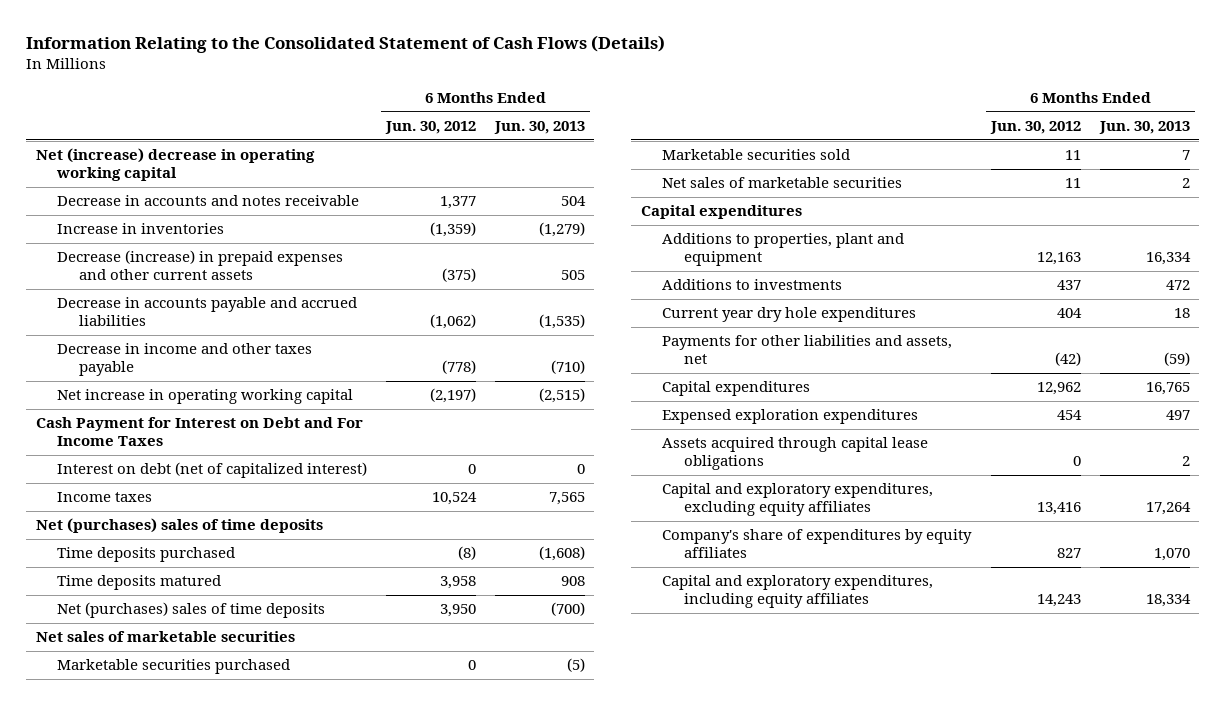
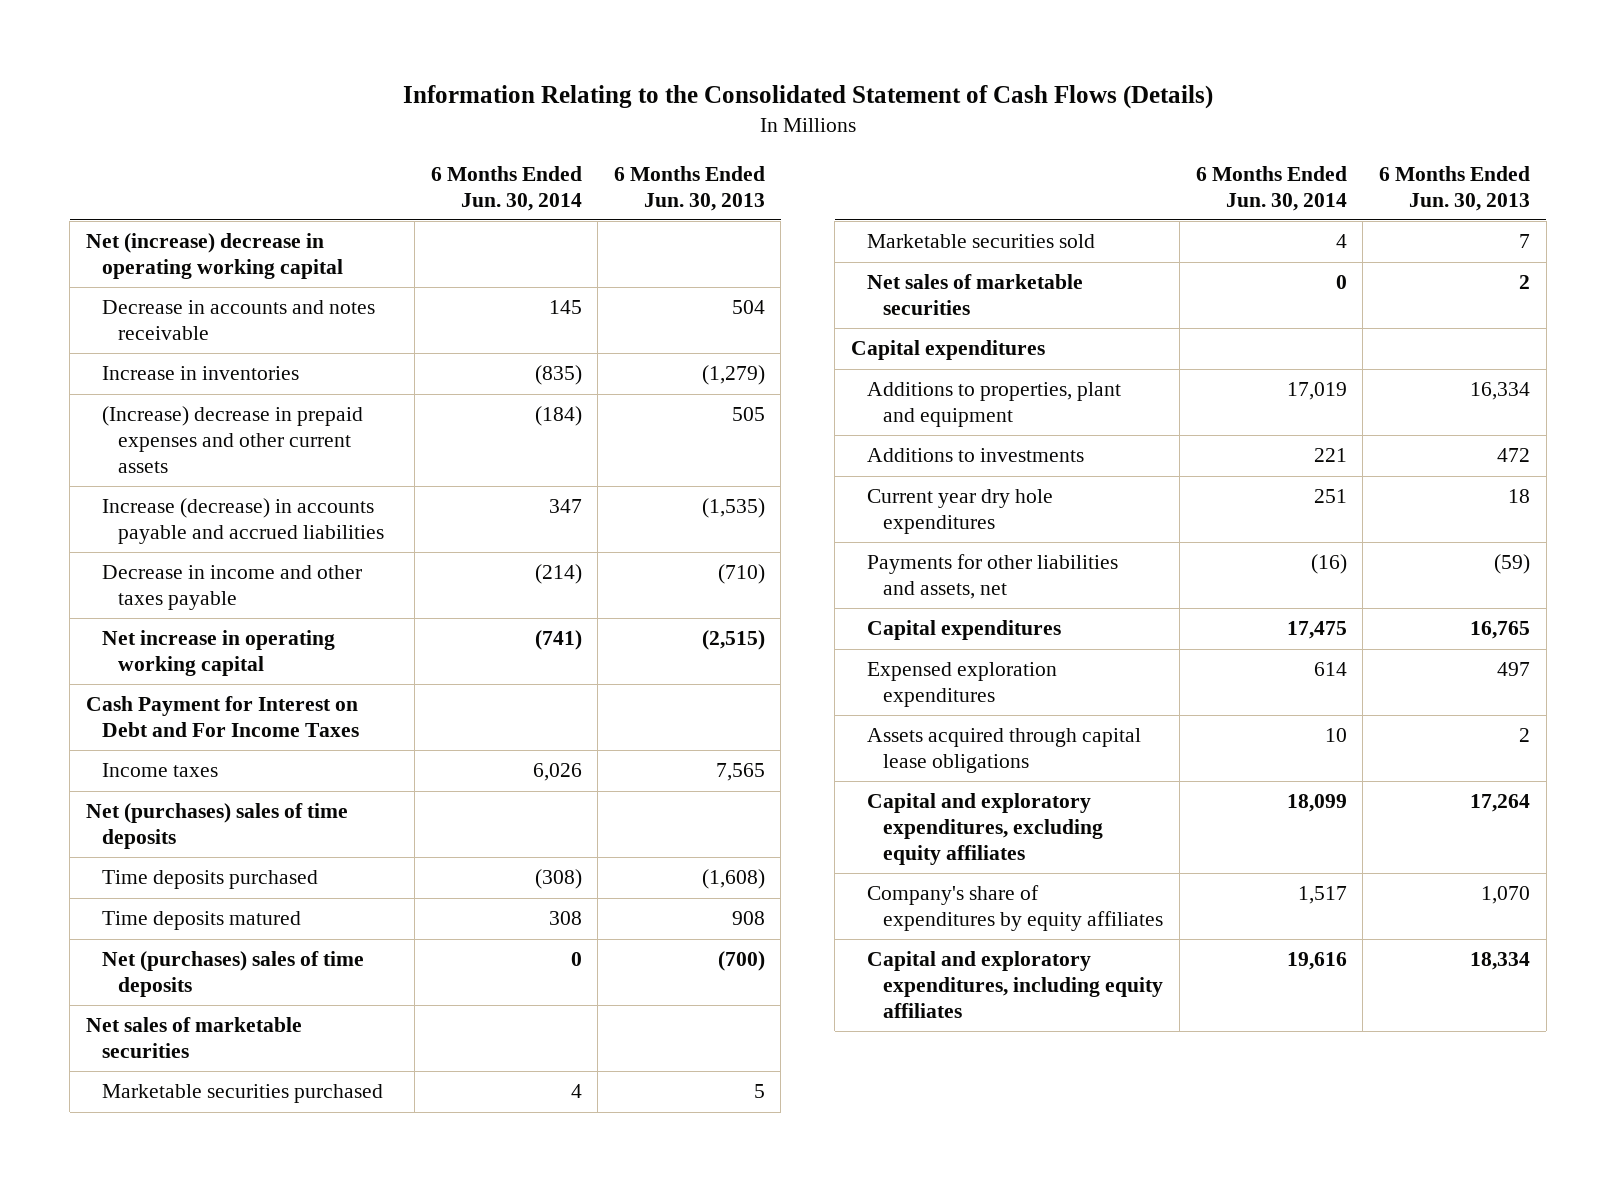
[385,121,477,135] Jun. 30, 2012 -> none
none -> [430,166,582,211] 6 Months Ended Jun. 30, 2014
[57,250,344,281] Decrease (increase) in prepaid expenses and other current assets -> [102,406,364,473] (Increase) decrease in prepaid expenses and other current assets
[57,297,358,327] Decrease in accounts payable and accrued liabilities -> [102,498,385,544] Increase (decrease) in accounts payable and accrued liabilities
[57,462,368,479] Interest on debt (net of capitalized interest) -> none
[566,658,585,673] (5) -> [753,1084,765,1099] 5

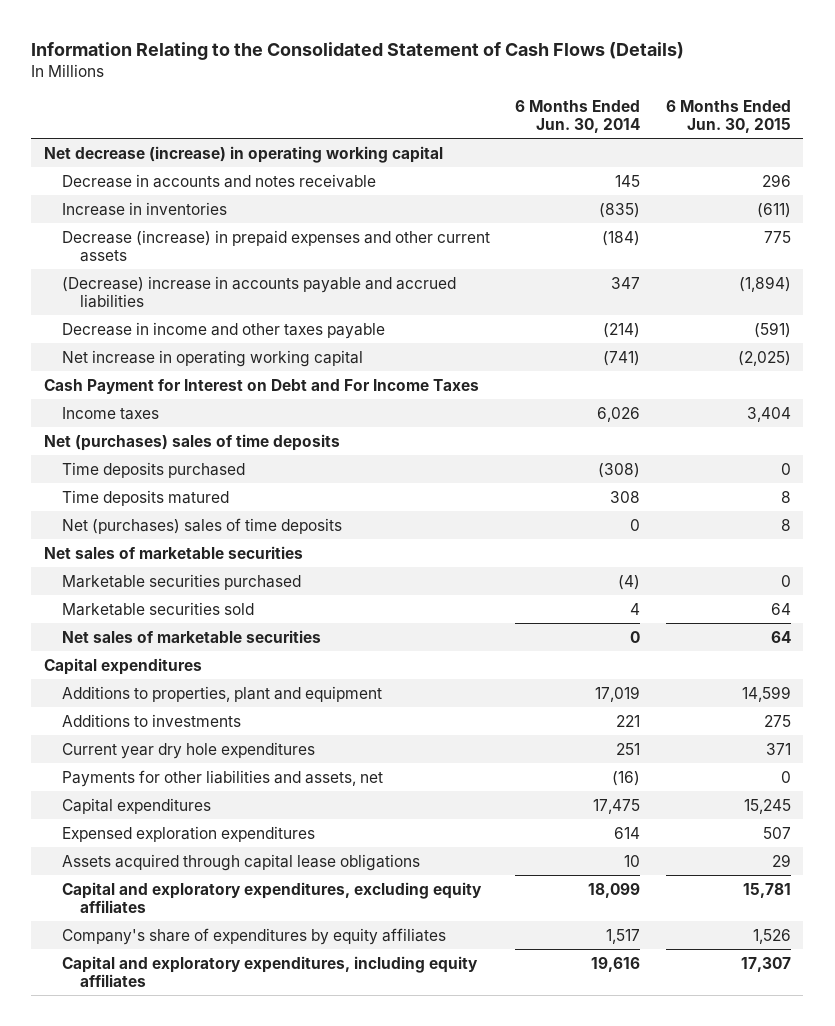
[613,166,765,211] 6 Months Ended Jun. 30, 2013 -> none
none -> [665,99,791,134] 6 Months Ended Jun. 30, 2015
[85,233,344,279] Net (increase) decrease in operating working capital -> [44,145,444,163] Net decrease (increase) in operating working capital
[102,406,364,473] (Increase) decrease in prepaid expenses and other current assets -> [61,229,490,262] Decrease (increase) in prepaid expenses and other current assets
[102,498,385,544] Increase (decrease) in accounts payable and accrued liabilities -> [61,275,456,308] (Decrease) increase in accounts payable and accrued liabilities
[570,1084,582,1099] 4 -> [618,574,641,590] (4)

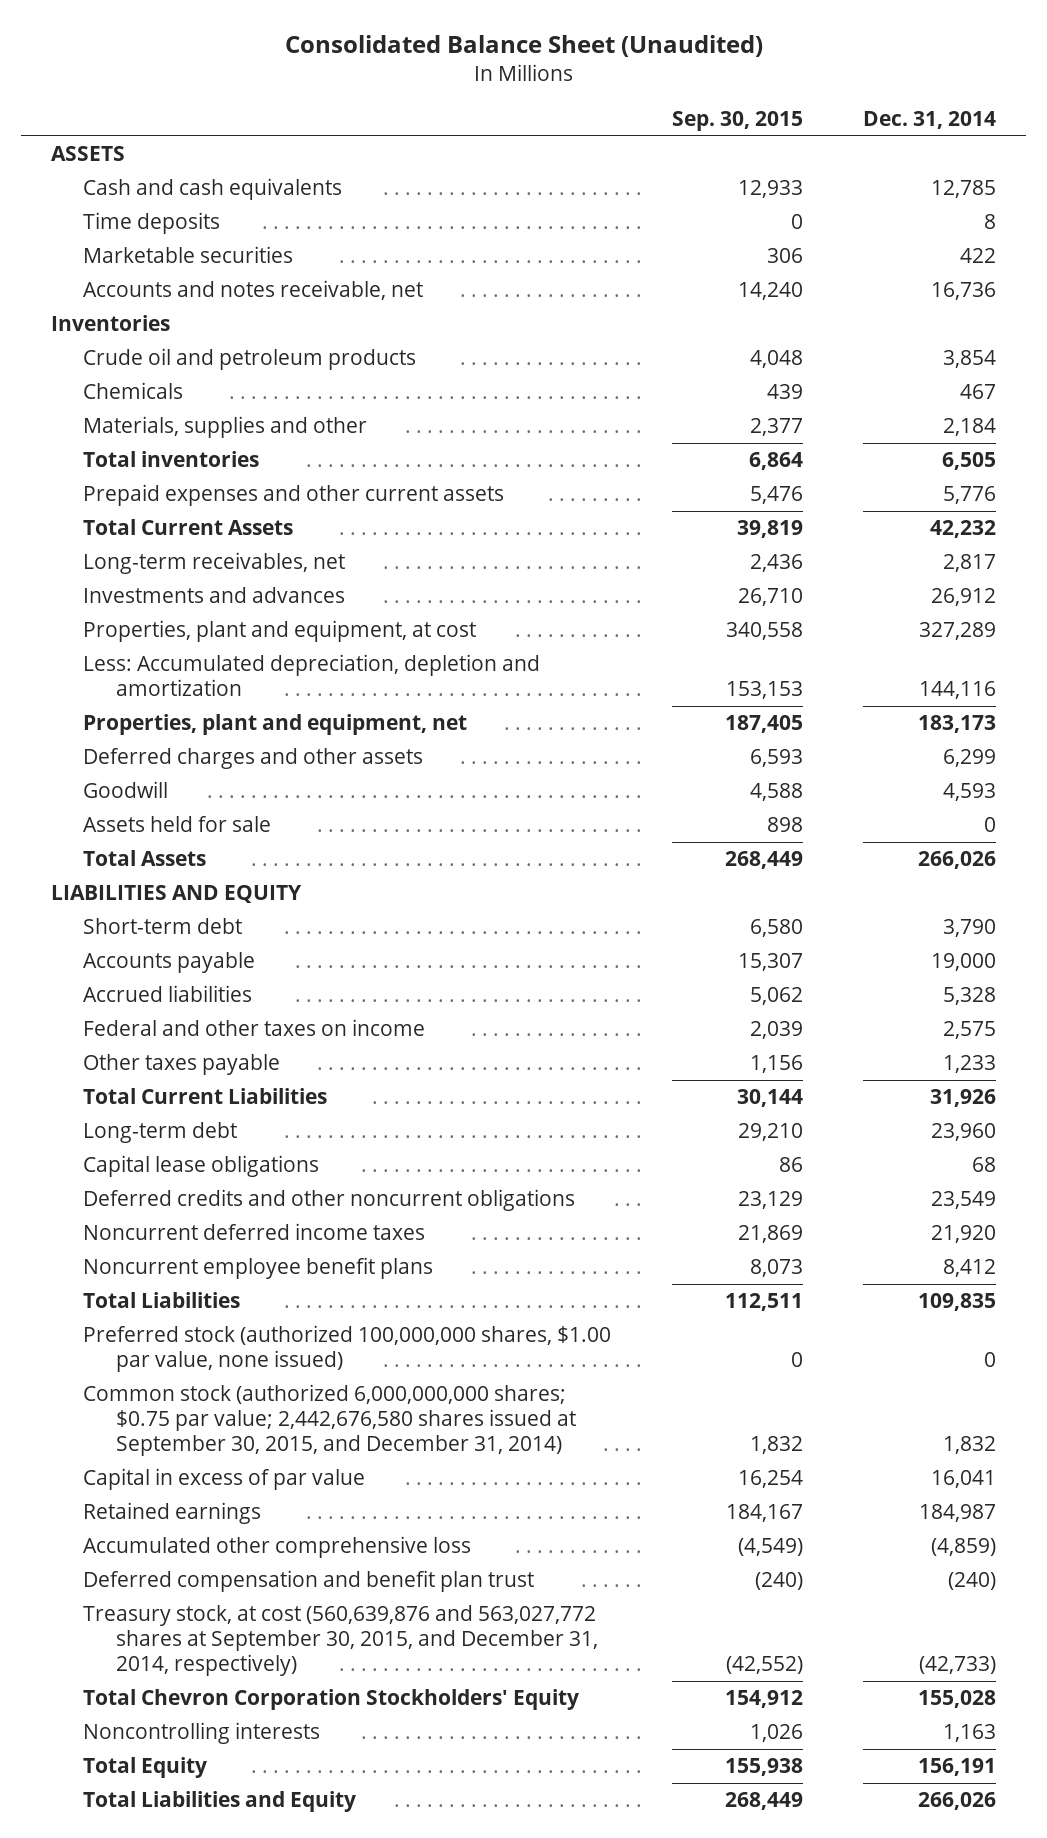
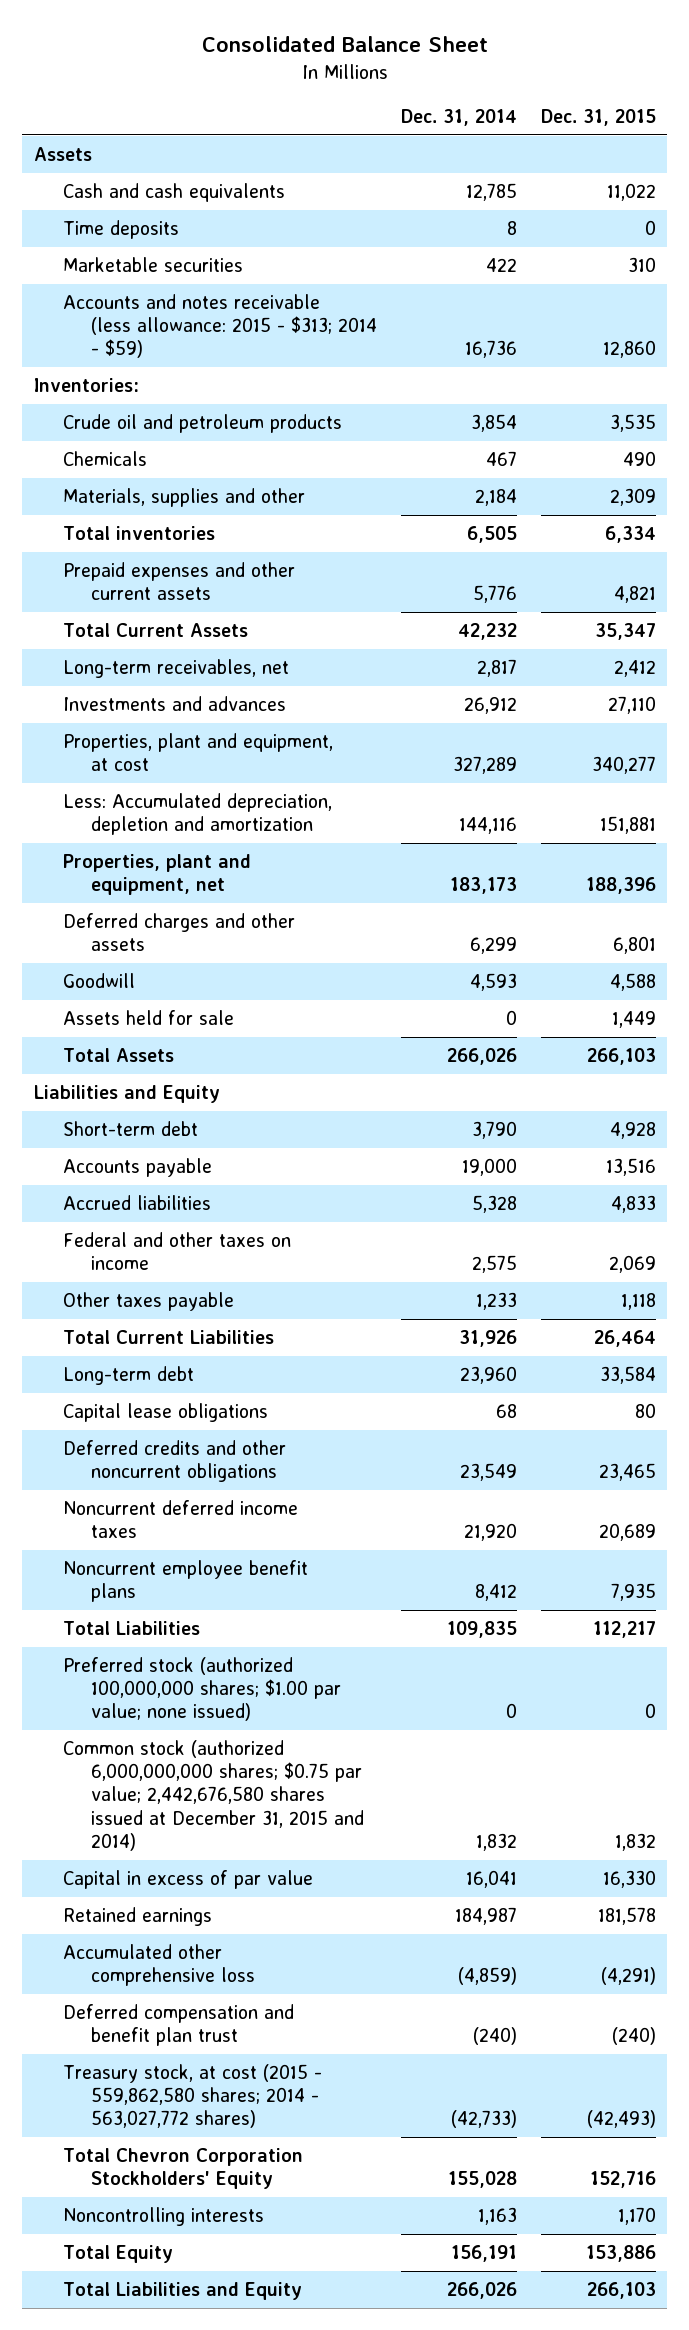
[284,35,763,58] Consolidated Balance Sheet (Unaudited) -> [201,36,488,53] Consolidated Balance Sheet
[671,110,803,131] Sep. 30, 2015 -> none
none -> [540,109,656,127] Dec. 31, 2015
[51,146,126,162] ASSETS -> [33,146,92,161] Assets
[83,280,424,301] Accounts and notes receivable, net -> [62,293,378,359] Accounts and notes receivable (less allowance: 2015 - $313; 2014 - $59)
[51,315,171,332] Inventories -> [33,377,139,392] Inventories:
[51,885,303,904] LIABILITIES AND EQUITY -> [33,1084,220,1103] Liabilities and Equity
[83,1325,612,1373] Preferred stock (authorized 100,000,000 shares, $1.00 par value, none issued) -> [62,1656,342,1722] Preferred stock (authorized 100,000,000 shares; $1.00 par value; none issued)
[83,1384,576,1456] Common stock (authorized 6,000,000,000 shares; $0.75 par value; 2,442,676,580 shares issued at September 30, 2015, and December 31, 2014) -> [62,1739,365,1851] Common stock (authorized 6,000,000,000 shares; $0.75 par value; 2,442,676,580 shares issued at December 31, 2015 and 2014)
[83,1605,598,1676] Treasury stock, at cost (560,639,876 and 563,027,772 shares at September 30, 2015, and December 31, 2014, respectively) -> [62,2063,322,2129] Treasury stock, at cost (2015 - 559,862,580 shares; 2014 - 563,027,772 shares)

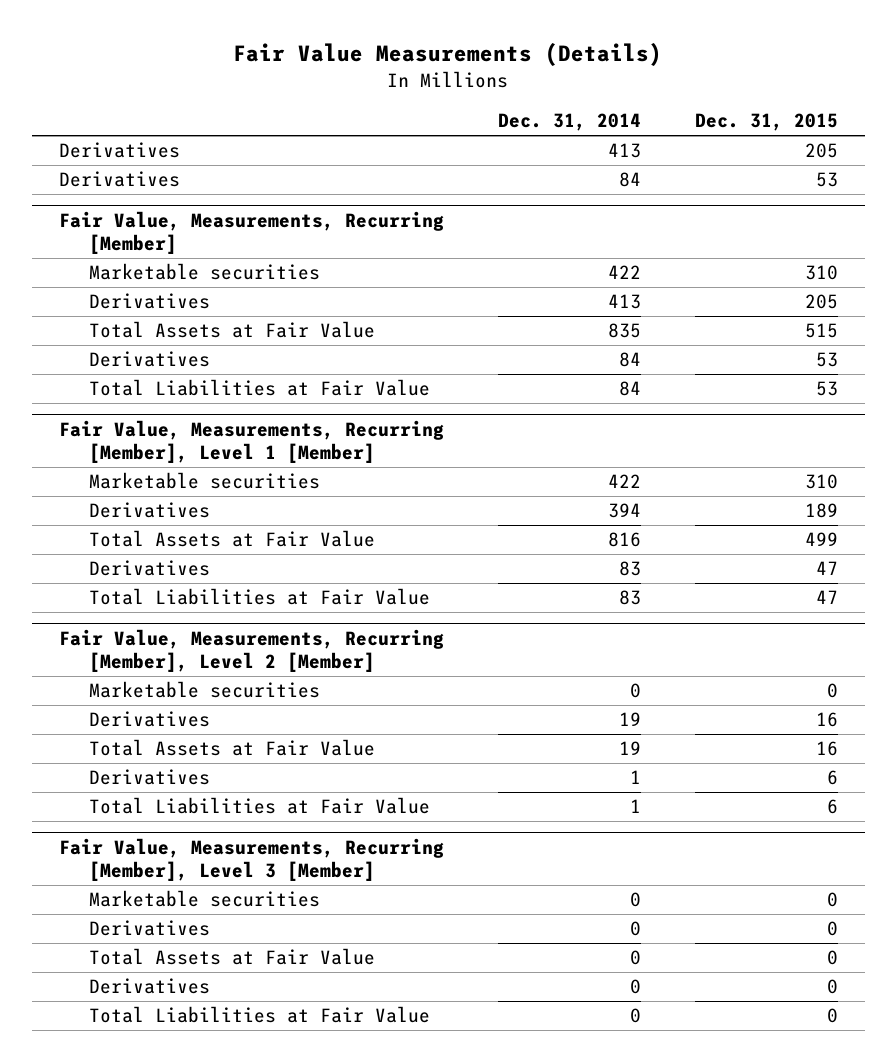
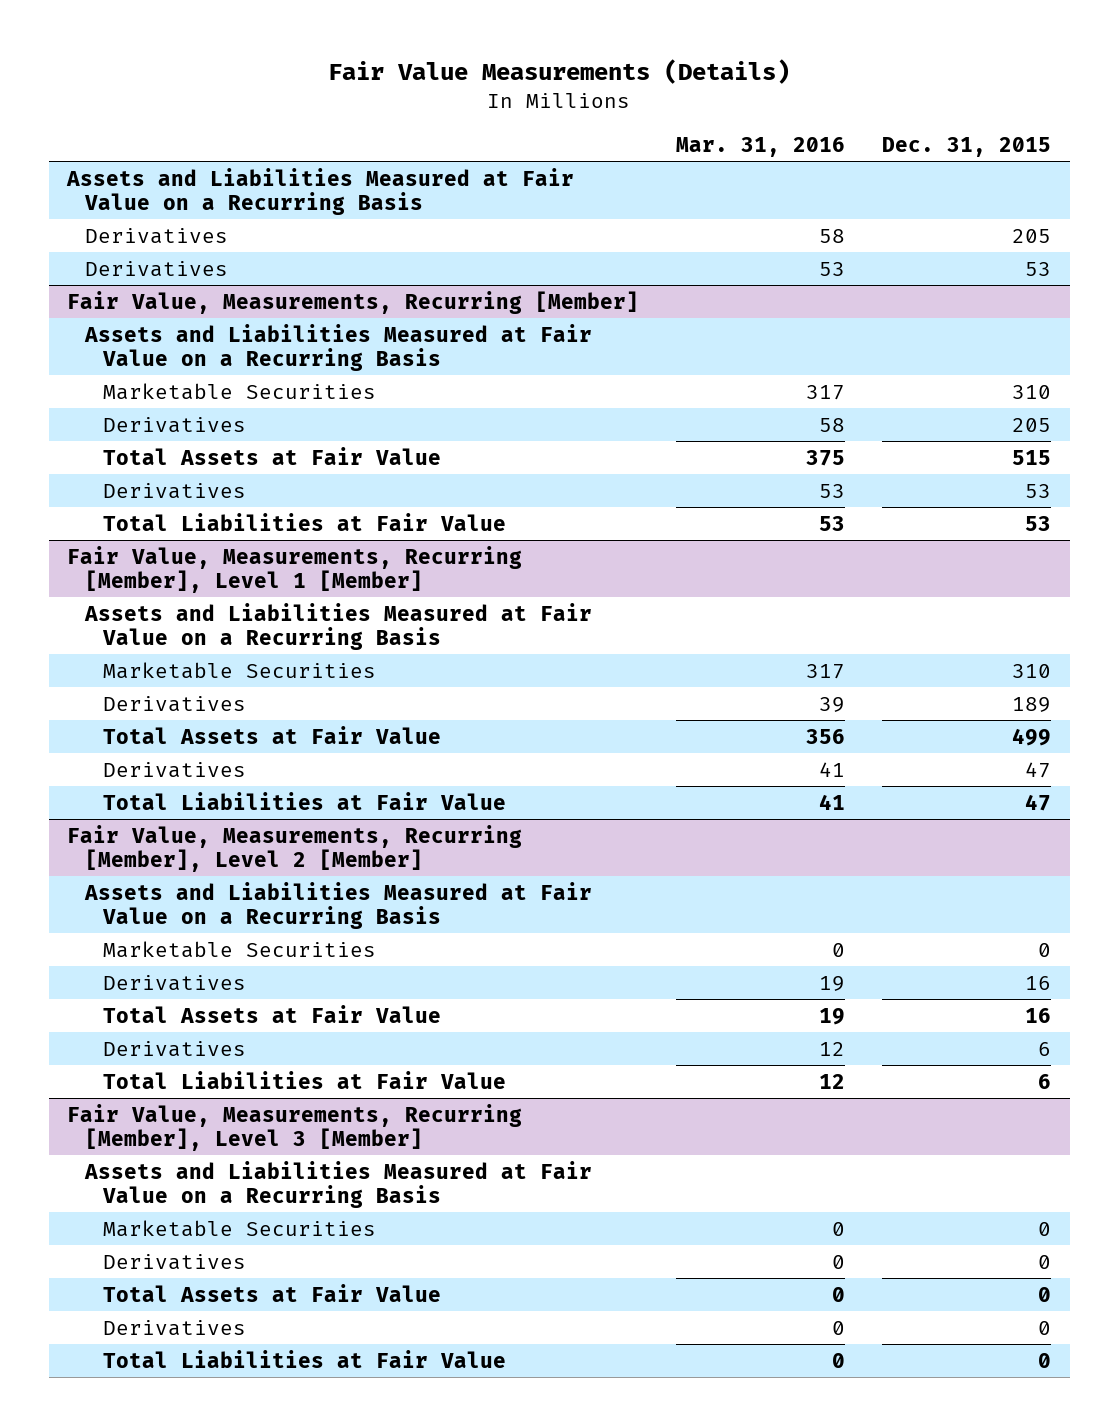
[497,113,641,132] Dec. 31, 2014 -> none
none -> [676,137,846,158] Mar. 31, 2016
none -> [66,167,575,215] Assets and Liabilities Measured at Fair Value on a Recurring Basis
none -> [83,323,592,371] Assets and Liabilities Measured at Fair Value on a Recurring Basis
[89,263,321,281] Marketable securities -> [102,382,376,400] Marketable Securities
none -> [83,602,592,650] Assets and Liabilities Measured at Fair Value on a Recurring Basis
[89,472,321,490] Marketable securities -> [102,661,376,679] Marketable Securities
none -> [83,881,592,929] Assets and Liabilities Measured at Fair Value on a Recurring Basis
[89,681,321,699] Marketable securities -> [102,940,376,958] Marketable Securities
none -> [83,1160,592,1208] Assets and Liabilities Measured at Fair Value on a Recurring Basis
[89,890,321,908] Marketable securities -> [102,1219,376,1237] Marketable Securities

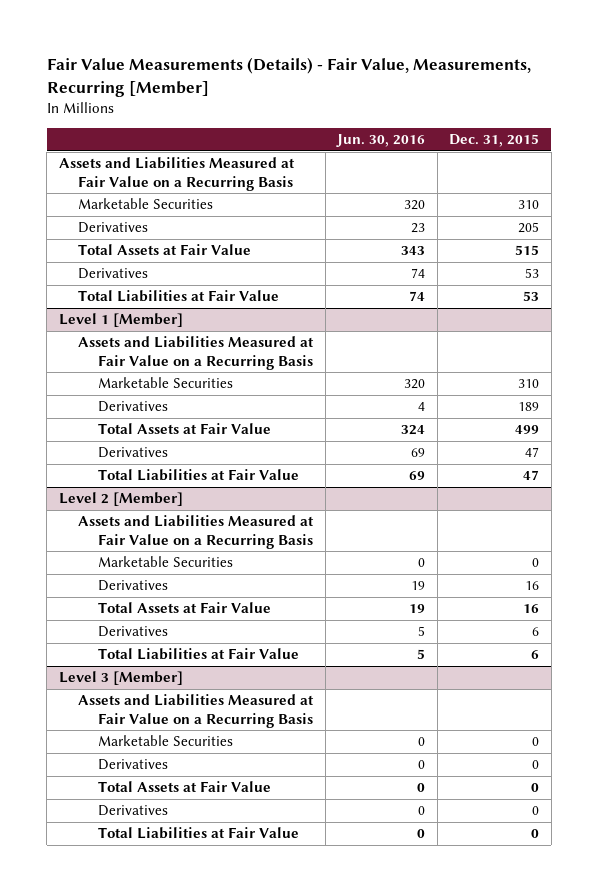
[328,59,791,85] Fair Value Measurements (Details) -> [46,56,531,97] Fair Value Measurements (Details) - Fair Value, Measurements, Recurring [Member]
[676,137,846,158] Mar. 31, 2016 -> none
none -> [336,134,426,148] Jun. 30, 2016
[84,227,228,244] Derivatives -> none
[84,260,228,277] Derivatives -> none
[67,290,640,314] Fair Value, Measurements, Recurring [Member] -> none
[83,323,592,371] Assets and Liabilities Measured at Fair Value on a Recurring Basis -> none
[67,545,523,593] Fair Value, Measurements, Recurring [Member], Level 1 [Member] -> none
none -> [58,313,183,328] Level 1 [Member]
[67,824,523,872] Fair Value, Measurements, Recurring [Member], Level 2 [Member] -> none
none -> [58,492,183,507] Level 2 [Member]
[67,1103,523,1151] Fair Value, Measurements, Recurring [Member], Level 3 [Member] -> none
none -> [58,671,183,686] Level 3 [Member]

